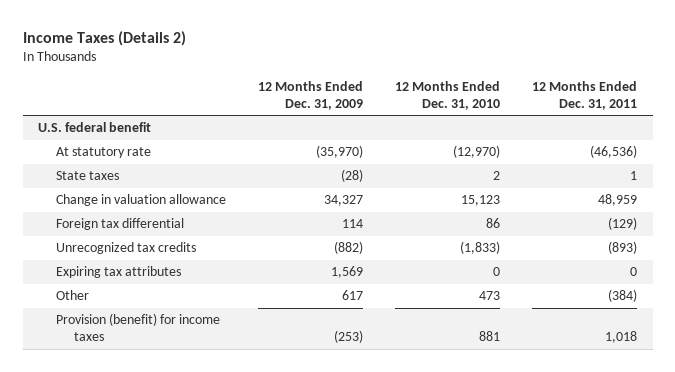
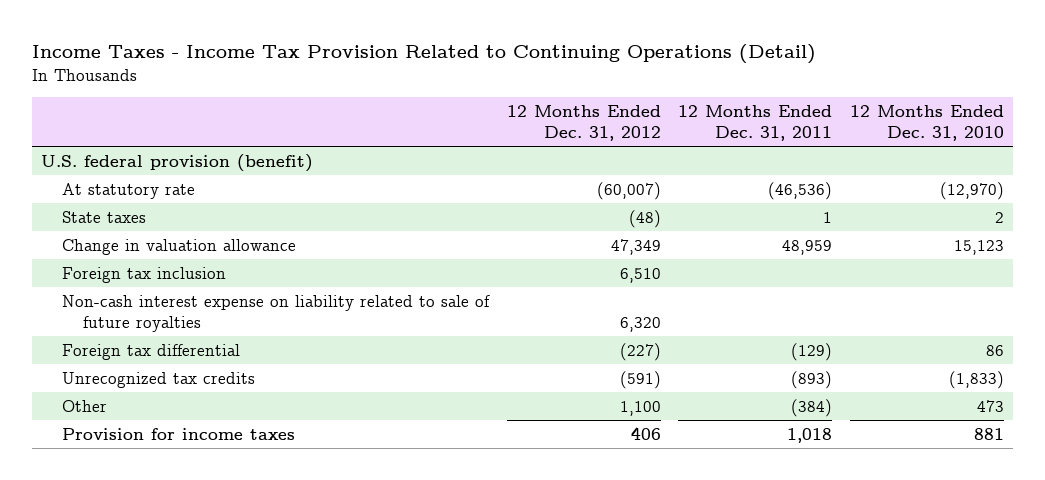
[22,31,186,47] Income Taxes (Details 2) -> [32,43,817,64] Income Taxes - Income Tax Provision Related to Continuing Operations (Detail)
[258,80,364,110] 12 Months Ended Dec. 31, 2009 -> none
none -> [506,104,661,142] 12 Months Ended Dec. 31, 2012
[38,122,152,133] U.S. federal benefit -> [40,153,313,172] U.S. federal provision (benefit)
none -> [61,266,226,283] Foreign tax inclusion
none -> [61,294,490,333] Non-cash interest expense on liability related to sale of future royalties
[56,266,182,279] Expiring tax attributes -> none
[56,313,221,342] Provision (benefit) for income taxes -> [61,427,295,440] Provision for income taxes

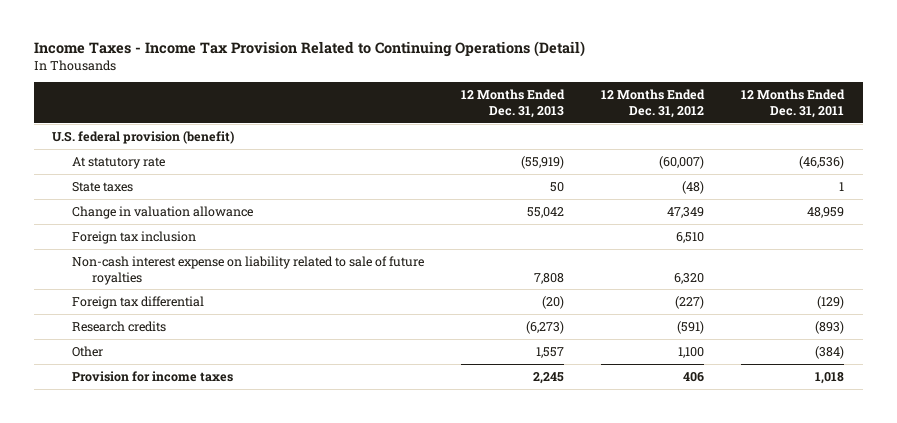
[850,104,1005,142] 12 Months Ended Dec. 31, 2010 -> none
none -> [461,89,566,118] 12 Months Ended Dec. 31, 2013
[61,371,255,388] Unrecognized tax credits -> [72,320,167,332] Research credits

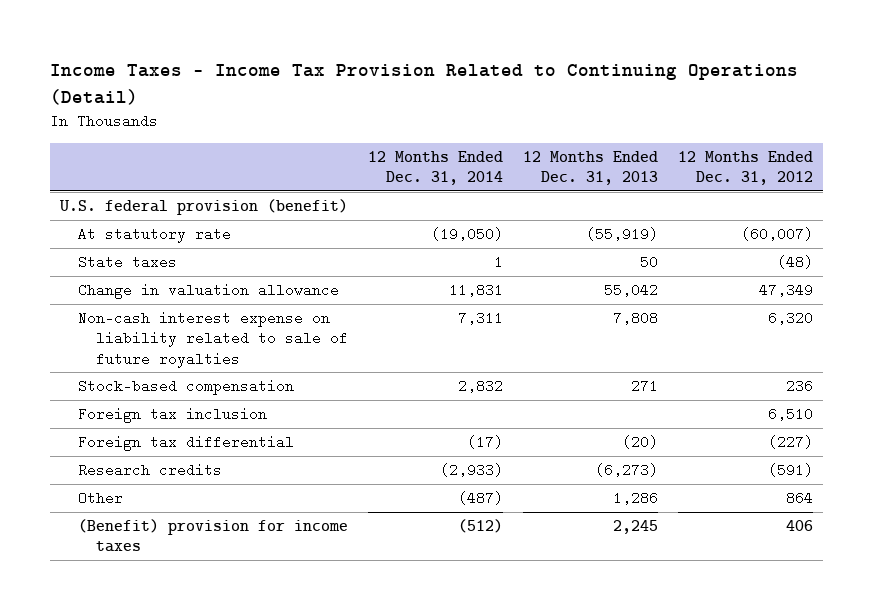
[741,89,846,118] 12 Months Ended Dec. 31, 2011 -> none
none -> [368,150,504,186] 12 Months Ended Dec. 31, 2014
none -> [77,379,294,396] Stock-based compensation
[72,230,197,244] Foreign tax inclusion -> [77,407,267,424] Foreign tax inclusion
[536,346,565,358] 1,557 -> [613,491,659,506] 1,286
[678,346,705,358] 1,100 -> [786,491,814,506] 864
[72,370,234,382] Provision for income taxes -> [77,519,348,553] (Benefit) provision for income taxes

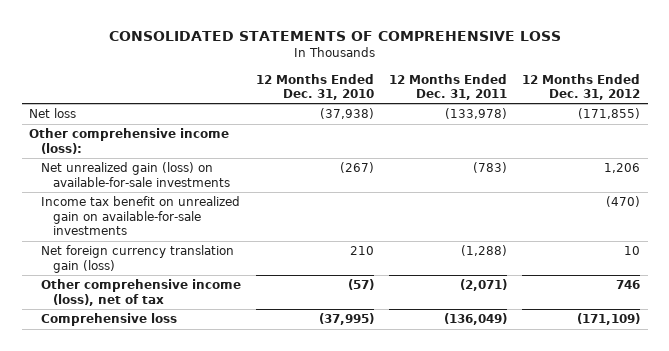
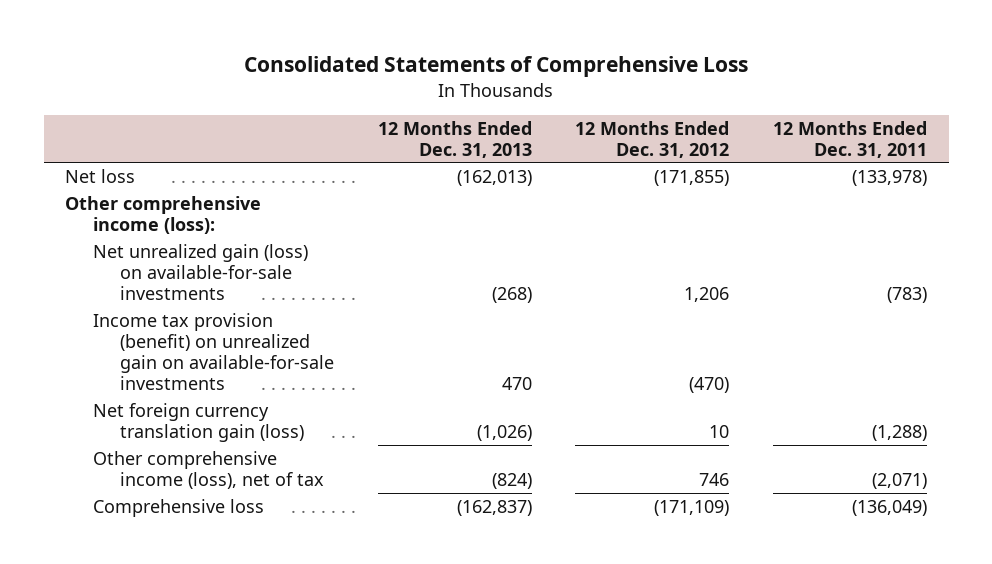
[108,30,561,41] CONSOLIDATED STATEMENTS OF COMPREHENSIVE LOSS -> [244,55,749,77] Consolidated Statements of Comprehensive Loss
[255,73,374,101] 12 Months Ended Dec. 31, 2010 -> none
none -> [377,120,532,158] 12 Months Ended Dec. 31, 2013
[40,196,240,236] Income tax benefit on unrealized gain on available-for-sale investments -> [92,312,334,391] Income tax provision (benefit) on unrealized gain on available-for-sale investments

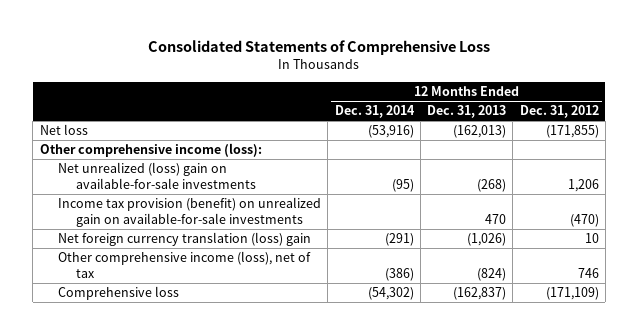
[772,120,927,158] 12 Months Ended Dec. 31, 2011 -> none
none -> [334,105,415,119] Dec. 31, 2014
[92,243,308,301] Net unrealized gain (loss) on available-for-sale investments -> [57,162,257,189] Net unrealized (loss) gain on available-for-sale investments
[92,402,304,442] Net foreign currency translation gain (loss) -> [57,232,311,247] Net foreign currency translation (loss) gain

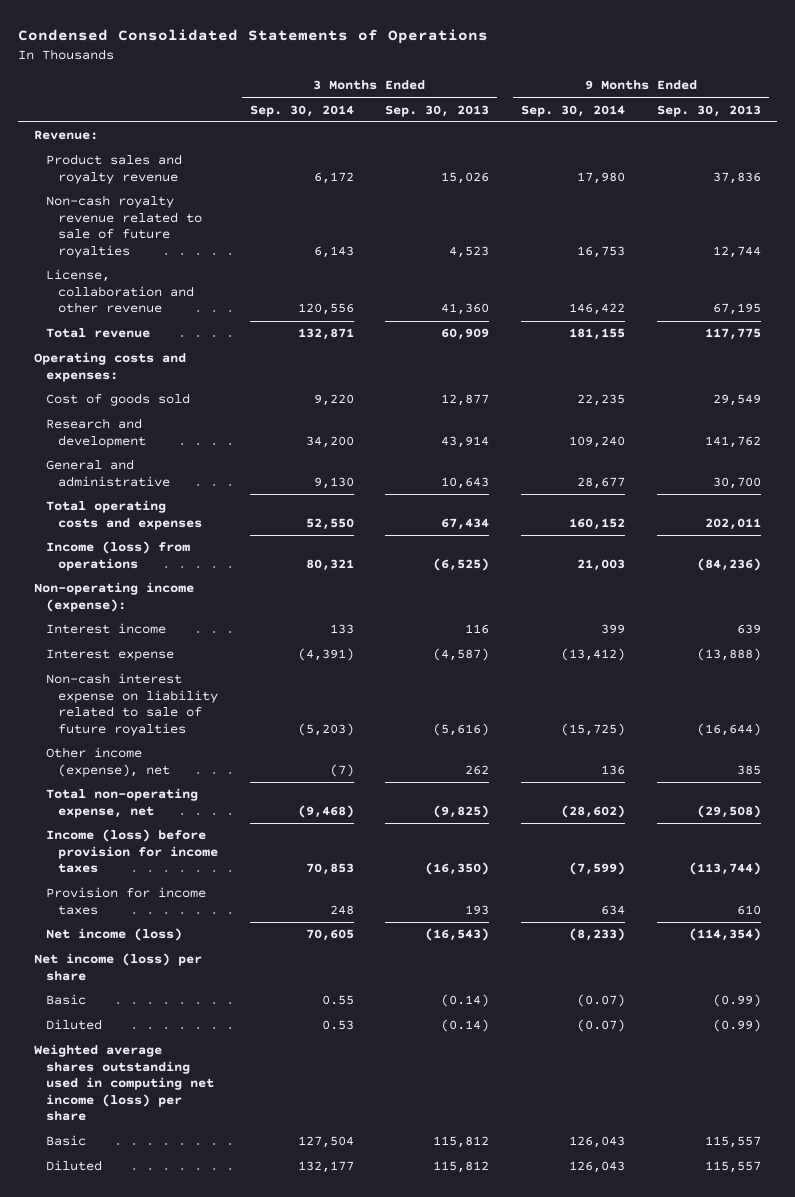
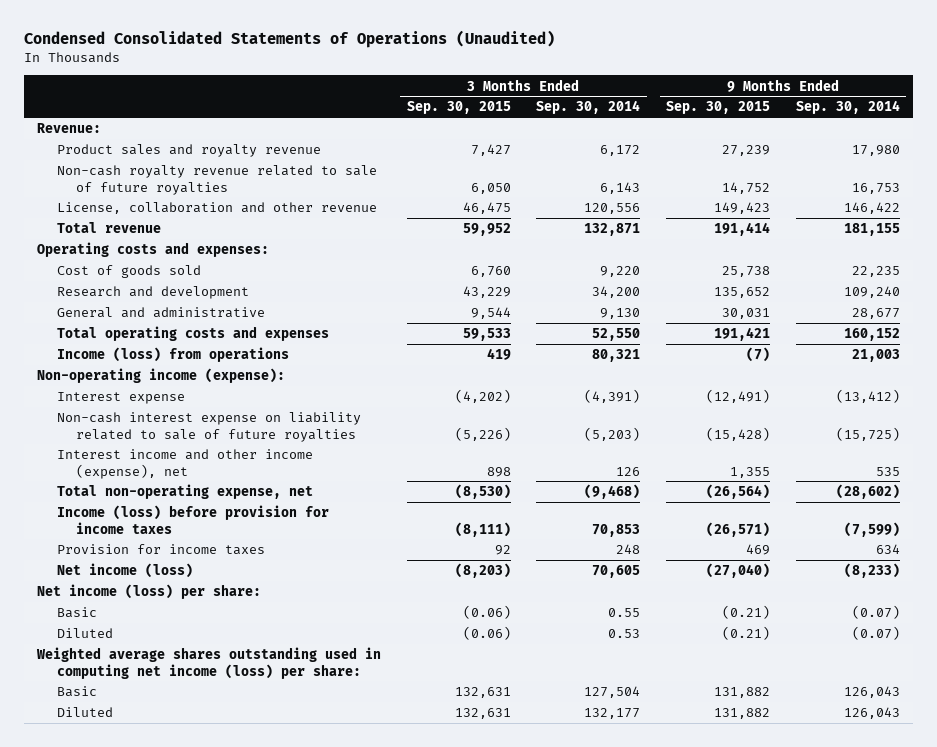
[18,28,489,44] Condensed Consolidated Statements of Operations -> [23,30,555,49] Condensed Consolidated Statements of Operations (Unaudited)
[385,104,490,117] Sep. 30, 2013 -> none
[657,104,762,117] Sep. 30, 2013 -> none
none -> [406,101,511,115] Sep. 30, 2015
none -> [666,101,771,115] Sep. 30, 2015
[45,623,166,635] Interest income -> none
[45,747,170,777] Other income (expense), net -> [56,449,313,479] Interest income and other income (expense), net
[329,763,354,777] (7) -> [616,466,641,476] 126
[601,764,626,775] 136 -> [875,466,900,476] 535
[34,953,203,981] Net income (loss) per share -> [36,584,261,600] Net income (loss) per share:
[34,1044,214,1122] Weighted average shares outstanding used in computing net income (loss) per share -> [35,647,381,679] Weighted average shares outstanding used in computing net income (loss) per share:

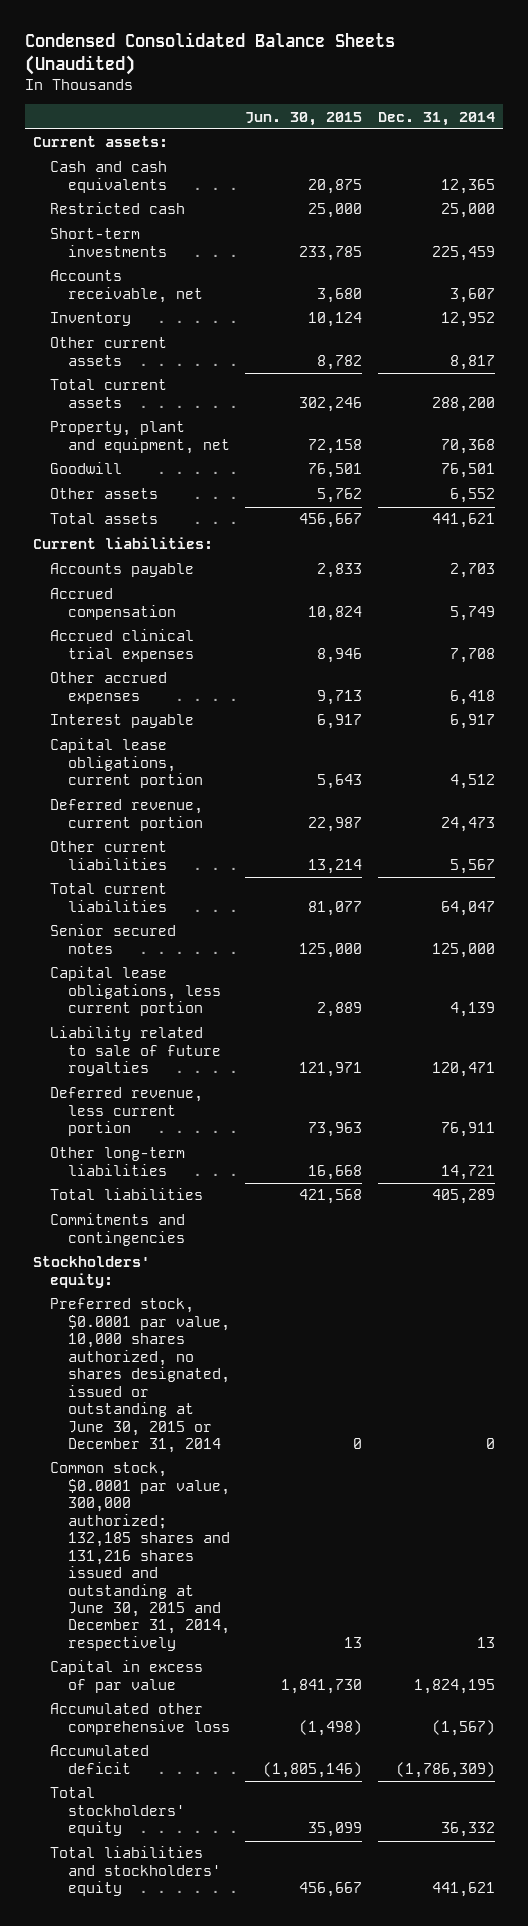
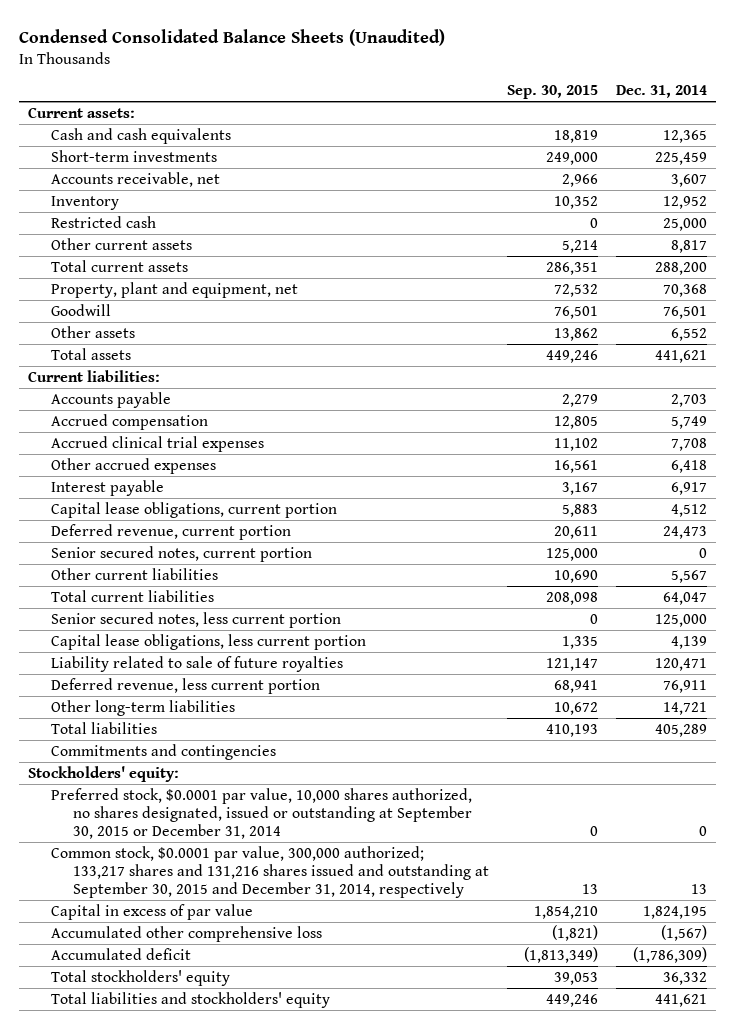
[245,111,363,126] Jun. 30, 2015 -> none
none -> [506,85,598,100] Sep. 30, 2015
[50,202,186,215] Restricted cash -> [50,215,156,228] Restricted cash
none -> [50,545,312,562] Senior secured notes, current portion
[50,924,177,954] Senior secured notes -> [50,611,341,628] Senior secured notes, less current portion
[50,1298,230,1454] Preferred stock, $0.0001 par value, 10,000 shares authorized, no shares designated, issued or outstanding at June 30, 2015 or December 31, 2014 -> [50,787,473,840] Preferred stock, $0.0001 par value, 10,000 shares authorized, no shares designated, issued or outstanding at September 30, 2015 or December 31, 2014
[50,1462,230,1651] Common stock, $0.0001 par value, 300,000 authorized; 132,185 shares and 131,216 shares issued and outstanding at June 30, 2015 and December 31, 2014, respectively -> [50,845,490,899] Common stock, $0.0001 par value, 300,000 authorized; 133,217 shares and 131,216 shares issued and outstanding at September 30, 2015 and December 31, 2014, respectively

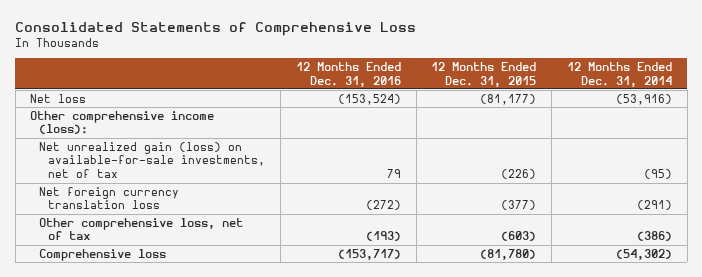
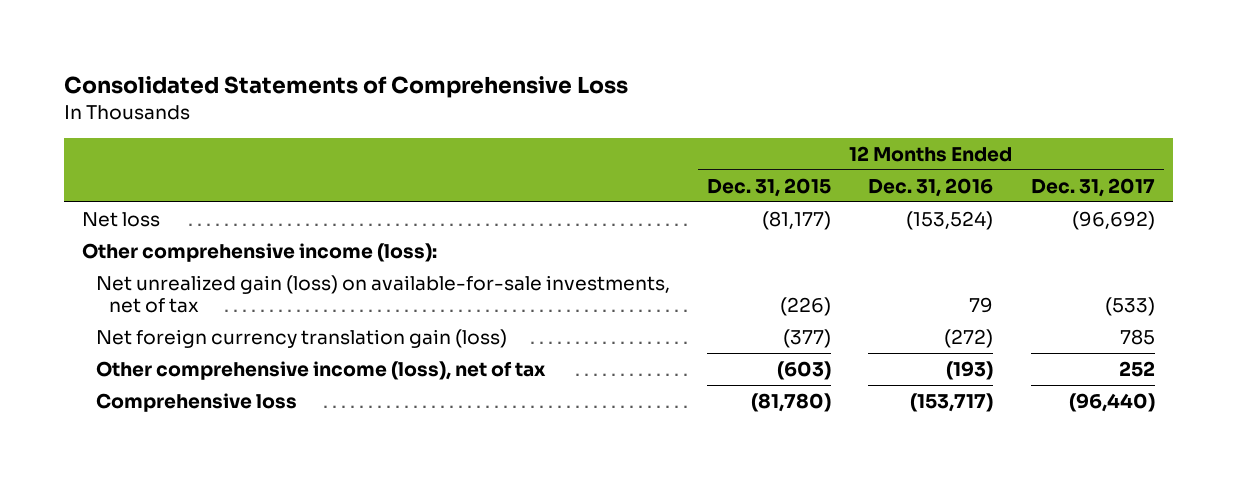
[566,61,672,87] 12 Months Ended Dec. 31, 2014 -> none
none -> [1030,177,1155,197] Dec. 31, 2017
[39,186,180,210] Net foreign currency translation loss -> [95,328,507,348] Net foreign currency translation gain (loss)
[39,217,244,241] Other comprehensive loss, net of tax -> [95,360,546,380] Other comprehensive income (loss), net of tax

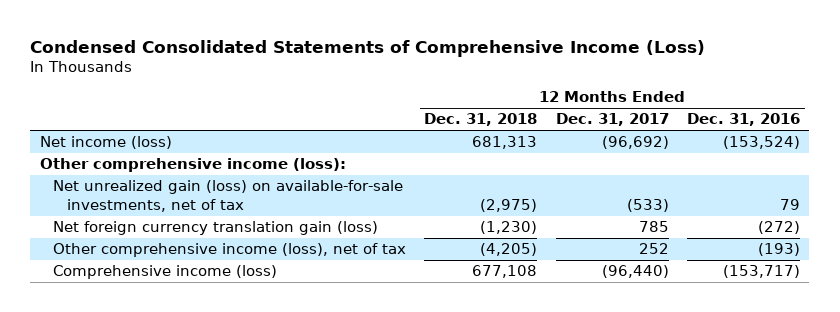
[63,76,628,99] Consolidated Statements of Comprehensive Loss -> [30,39,706,57] Condensed Consolidated Statements of Comprehensive Income (Loss)
[706,177,831,197] Dec. 31, 2015 -> none
none -> [424,113,538,127] Dec. 31, 2018
[82,211,161,227] Net loss -> [39,136,172,150] Net income (loss)
[95,392,297,412] Comprehensive loss -> [53,265,278,280] Comprehensive income (loss)

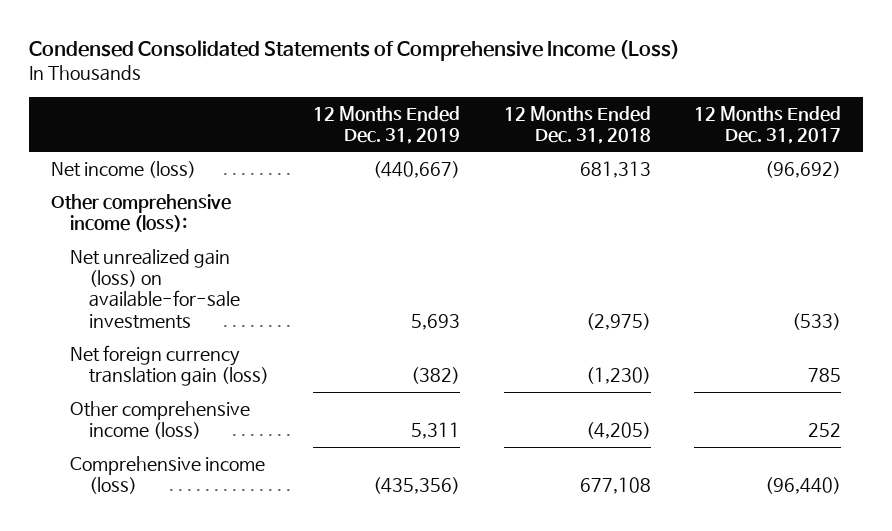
[687,113,801,127] Dec. 31, 2016 -> none
none -> [312,105,460,144] 12 Months Ended Dec. 31, 2019
[53,180,404,212] Net unrealized gain (loss) on available-for-sale investments, net of tax -> [69,248,241,329] Net unrealized gain (loss) on available-for-sale investments
[53,243,407,258] Other comprehensive income (loss), net of tax -> [69,400,250,440] Other comprehensive income (loss)

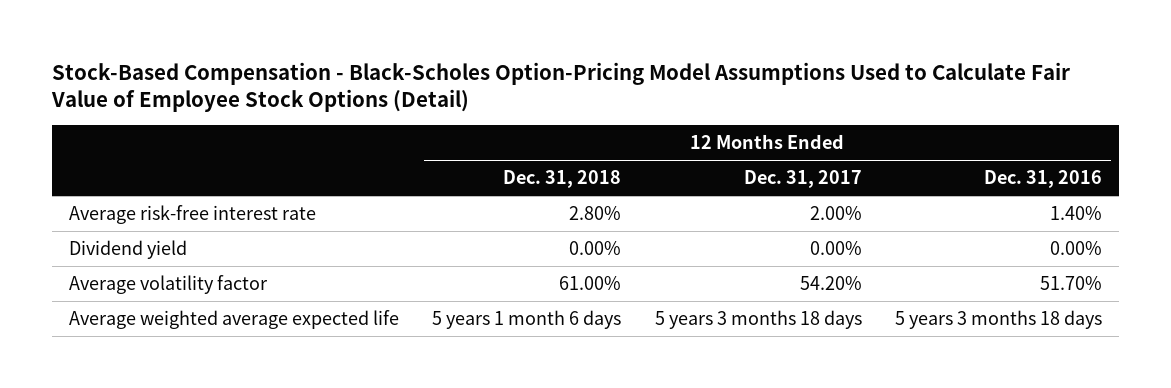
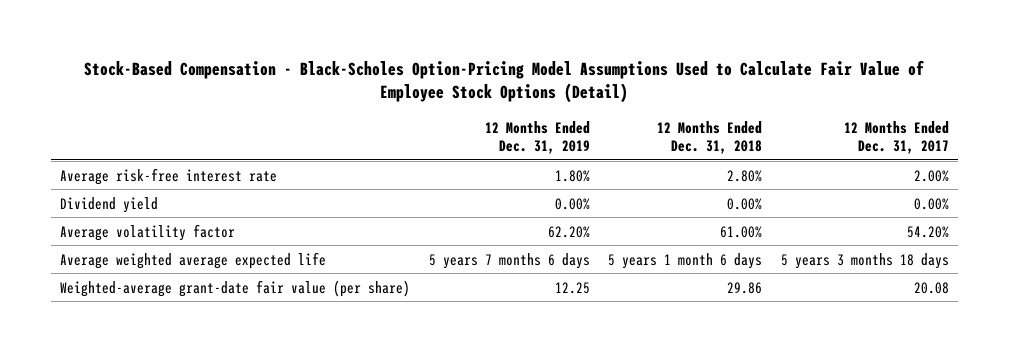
[984,170,1103,189] Dec. 31, 2016 -> none
none -> [484,120,590,155] 12 Months Ended Dec. 31, 2019
none -> [60,279,411,297] Weighted-average grant-date fair value (per share)

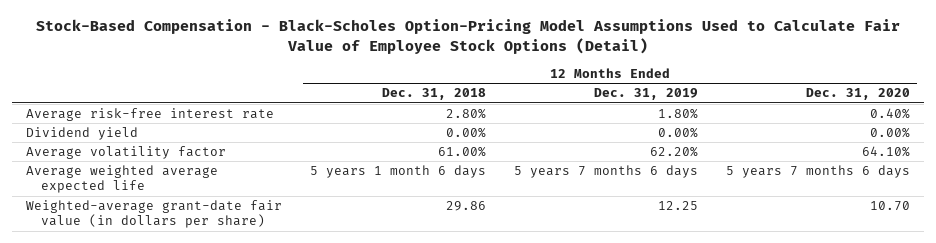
[843,120,949,155] 12 Months Ended Dec. 31, 2017 -> none
none -> [805,88,910,101] Dec. 31, 2020
[60,279,411,297] Weighted-average grant-date fair value (per share) -> [25,200,282,229] Weighted-average grant-date fair value (in dollars per share)

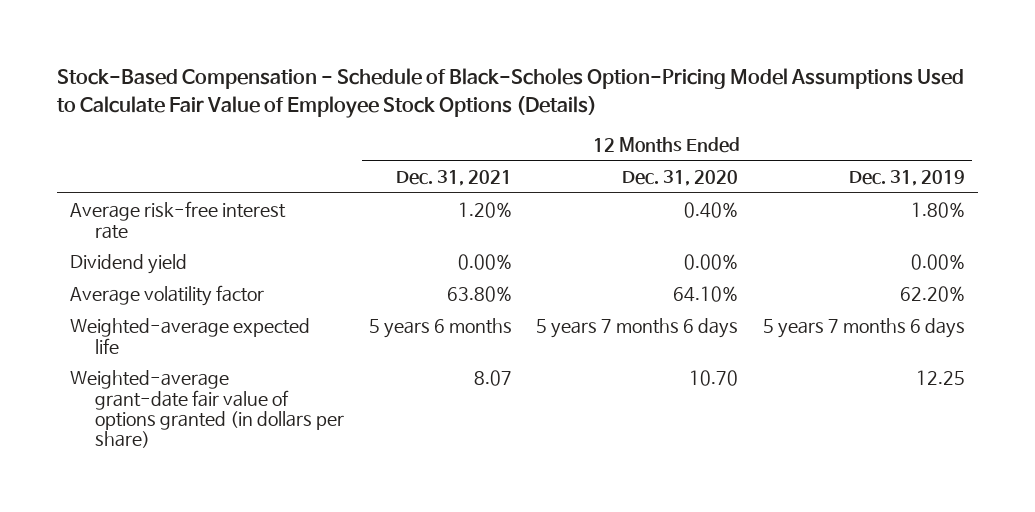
[35,19,900,55] Stock-Based Compensation - Black-Scholes Option-Pricing Model Assumptions Used to Calculate Fair Value of Employee Stock Options (Detail) -> [57,68,965,118] Stock-Based Compensation - Schedule of Black-Scholes Option-Pricing Model Assumptions Used to Calculate Fair Value of Employee Stock Options (Details)
[381,88,486,101] Dec. 31, 2018 -> none
none -> [395,169,512,186] Dec. 31, 2021
[25,165,218,194] Average weighted average expected life -> [69,318,310,354] Weighted-average expected life
[25,200,282,229] Weighted-average grant-date fair value (in dollars per share) -> [69,370,344,449] Weighted-average grant-date fair value of options granted (in dollars per share)

